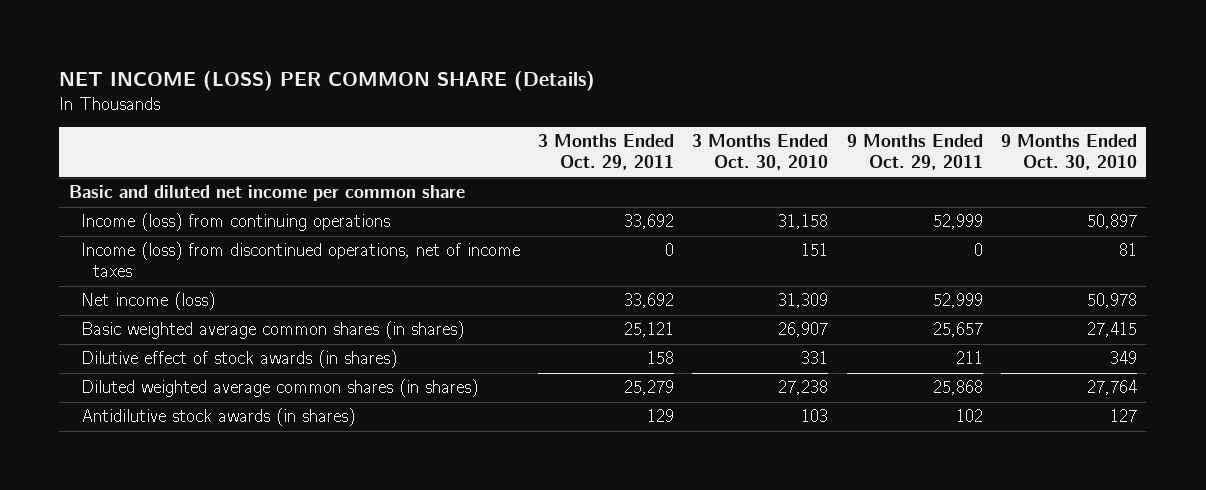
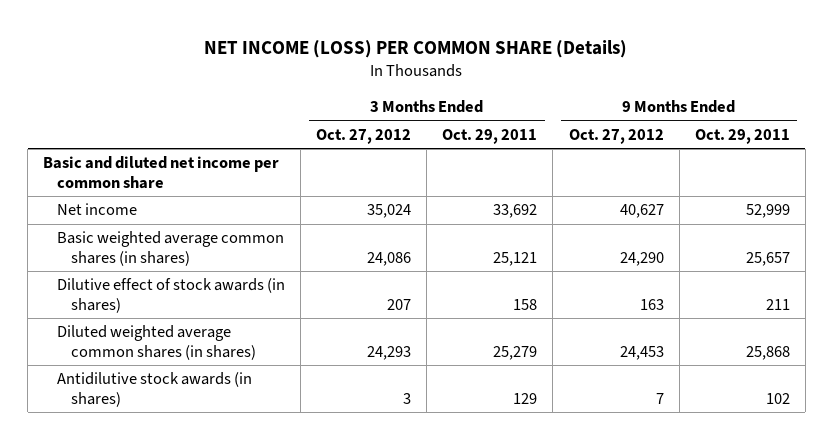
[692,134,829,171] 3 Months Ended Oct. 30, 2010 -> none
[1001,134,1138,171] 9 Months Ended Oct. 30, 2010 -> none
none -> [316,128,412,144] Oct. 27, 2012
none -> [568,128,664,144] Oct. 27, 2012
[80,213,390,232] Income (loss) from continuing operations -> none
[80,242,520,278] Income (loss) from discontinued operations, net of income taxes -> none
[80,292,215,311] Net income (loss) -> [57,203,138,216] Net income

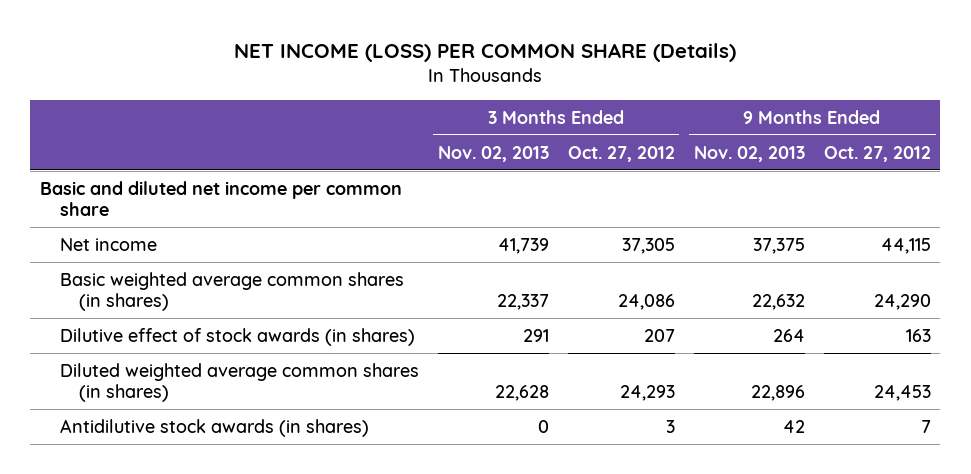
[442,128,538,144] Oct. 29, 2011 -> none
[694,128,790,144] Oct. 29, 2011 -> none
none -> [437,145,549,162] Nov. 02, 2013
none -> [693,145,805,162] Nov. 02, 2013
[367,204,412,219] 35,024 -> [621,237,675,254] 37,305
[619,204,664,219] 40,627 -> [880,237,931,254] 44,115

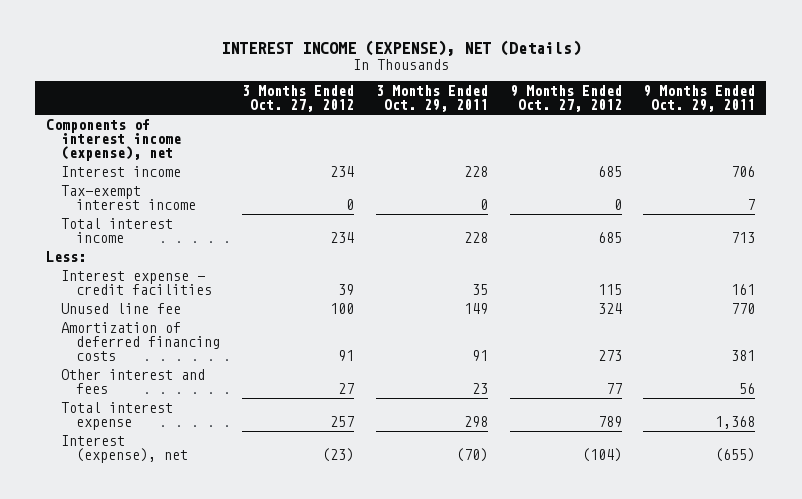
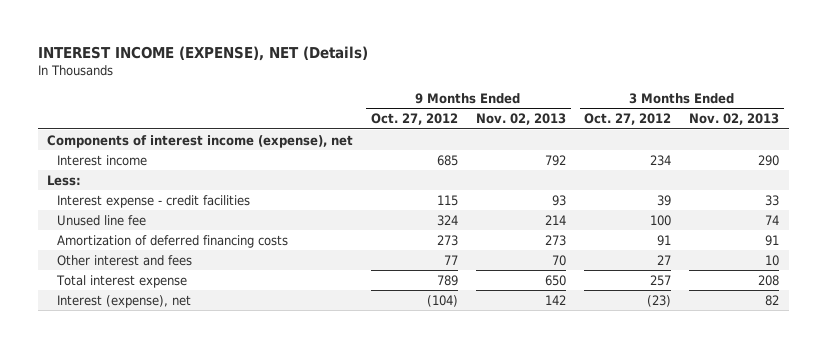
[375,85,488,113] 3 Months Ended Oct. 29, 2011 -> none
[643,85,756,113] 9 Months Ended Oct. 29, 2011 -> none
none -> [476,113,567,126] Nov. 02, 2013
none -> [689,113,780,126] Nov. 02, 2013
[61,184,197,211] Tax-exempt interest income -> none
[61,217,174,244] Total interest income -> none

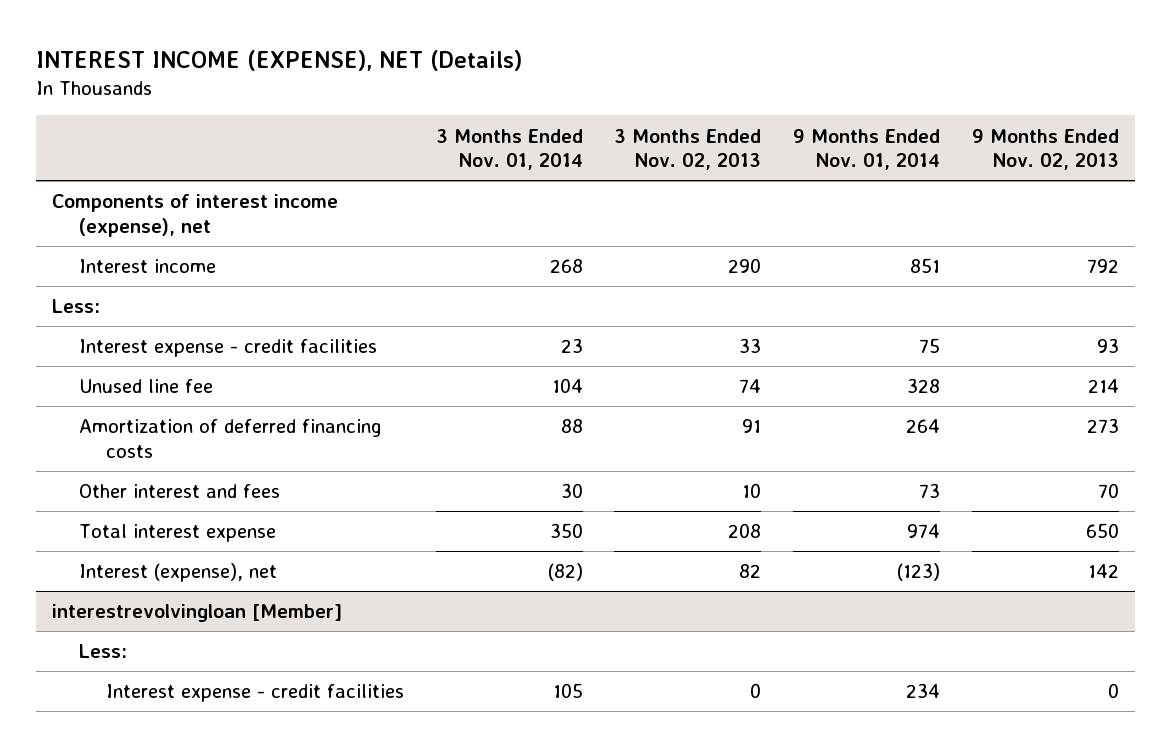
[370,113,458,126] Oct. 27, 2012 -> none
[584,113,672,126] Oct. 27, 2012 -> none
none -> [435,128,583,171] 3 Months Ended Nov. 01, 2014
none -> [793,128,941,171] 9 Months Ended Nov. 01, 2014
none -> [52,604,343,623] interestrevolvingloan [Member]
none -> [79,644,128,659] Less:
none -> [105,684,404,703] Interest expense - credit facilities

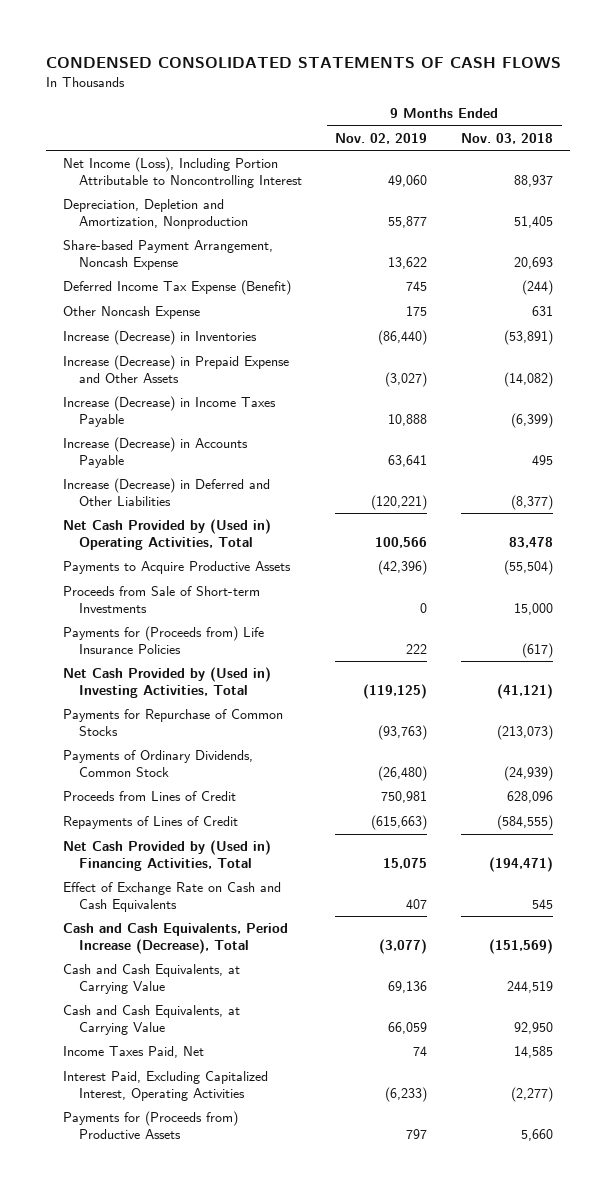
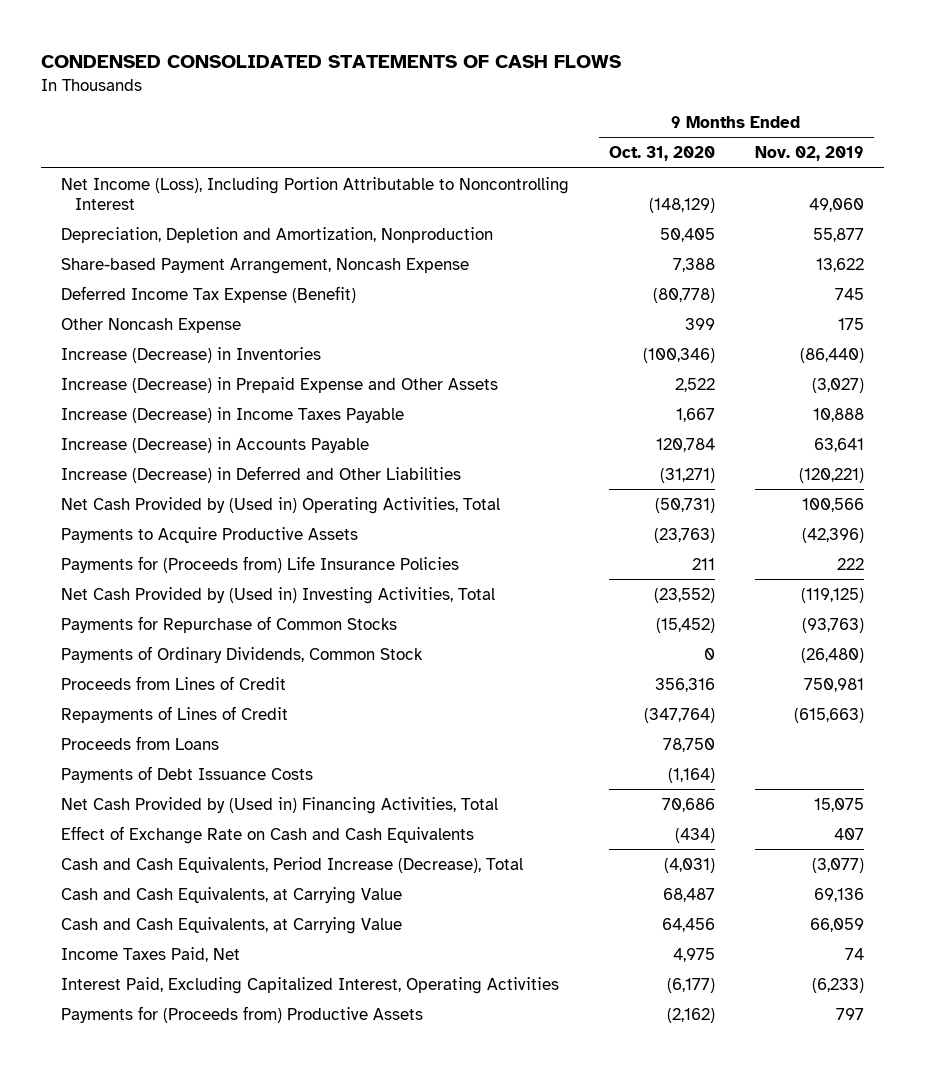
[461,132,554,144] Nov. 03, 2018 -> none
none -> [608,146,715,162] Oct. 31, 2020
[62,586,260,613] Proceeds from Sale of Short-term Investments -> none
none -> [61,735,220,750] Proceeds from Loans
none -> [61,765,314,783] Payments of Debt Issuance Costs

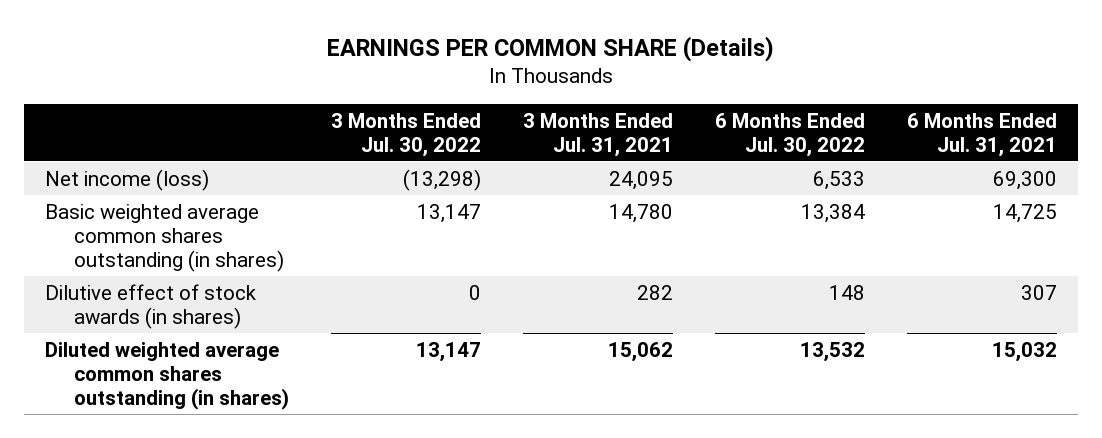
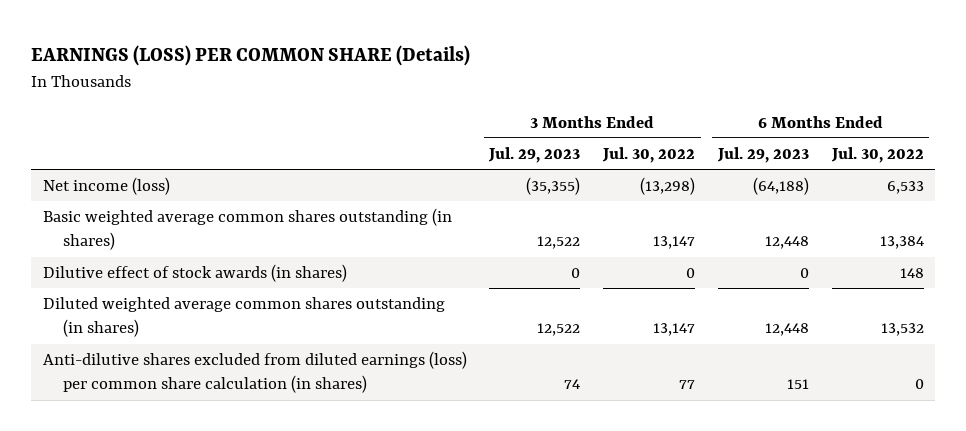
[327,35,775,62] EARNINGS PER COMMON SHARE (Details) -> [31,45,471,67] EARNINGS (LOSS) PER COMMON SHARE (Details)
[523,112,674,157] 3 Months Ended Jul. 31, 2021 -> none
[907,112,1058,157] 6 Months Ended Jul. 31, 2021 -> none
none -> [488,147,581,164] Jul. 29, 2023
none -> [716,147,809,164] Jul. 29, 2023
none -> [42,351,467,394] Anti-dilutive shares excluded from diluted earnings (loss) per common share calculation (in shares)

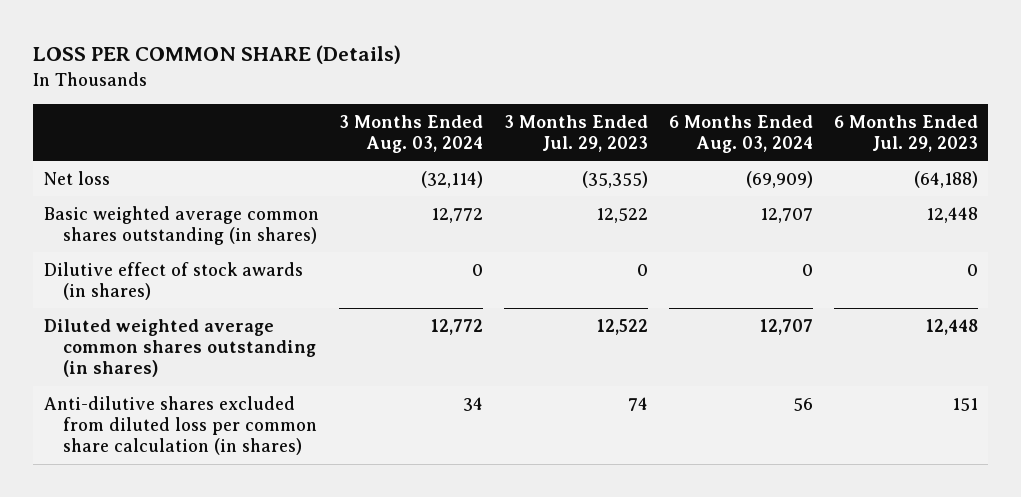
[31,45,471,67] EARNINGS (LOSS) PER COMMON SHARE (Details) -> [33,45,402,65] LOSS PER COMMON SHARE (Details)
[602,147,696,164] Jul. 30, 2022 -> none
[830,147,924,164] Jul. 30, 2022 -> none
none -> [339,114,484,154] 3 Months Ended Aug. 03, 2024
none -> [668,114,813,154] 6 Months Ended Aug. 03, 2024
[42,177,170,196] Net income (loss) -> [43,170,110,185] Net loss
[42,351,467,394] Anti-dilutive shares excluded from diluted earnings (loss) per common share calculation (in shares) -> [43,395,317,456] Anti-dilutive shares excluded from diluted loss per common share calculation (in shares)

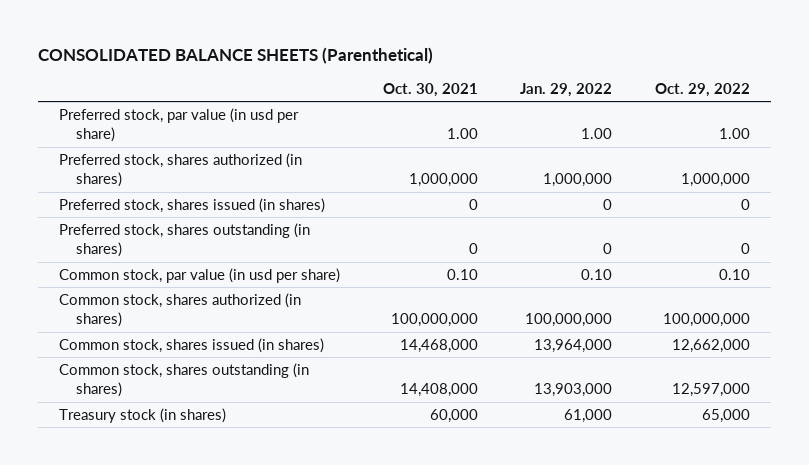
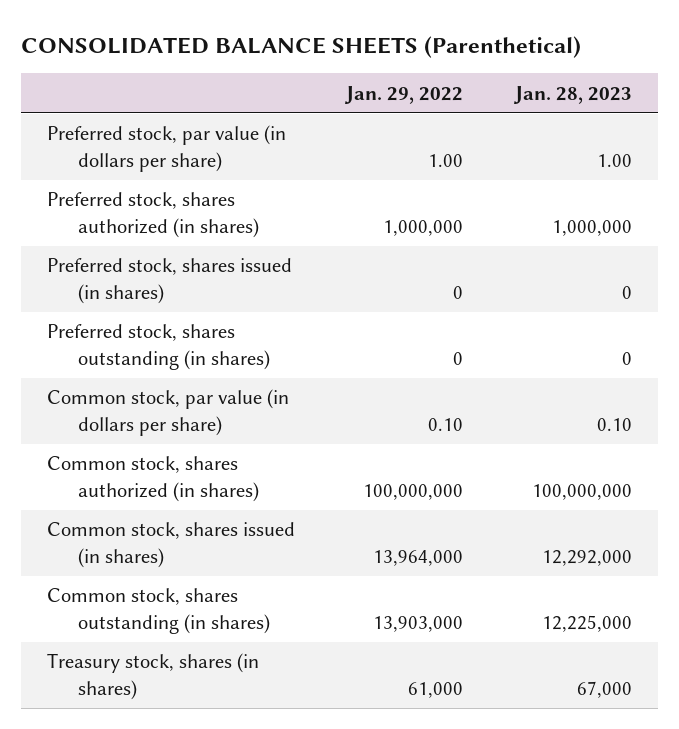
[382,82,478,97] Oct. 30, 2021 -> none
[655,82,751,97] Oct. 29, 2022 -> none
none -> [512,85,632,104] Jan. 28, 2023
[59,108,300,143] Preferred stock, par value (in usd per share) -> [46,125,286,173] Preferred stock, par value (in dollars per share)
[59,268,341,284] Common stock, par value (in usd per share) -> [46,389,289,437] Common stock, par value (in dollars per share)
[59,408,227,424] Treasury stock (in shares) -> [46,653,259,701] Treasury stock, shares (in shares)

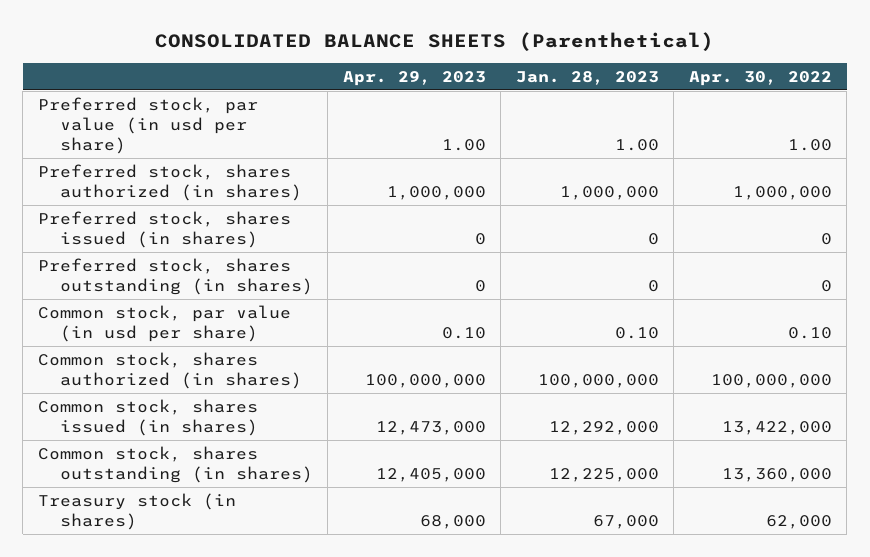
[344,85,464,104] Jan. 29, 2022 -> none
none -> [342,70,486,86] Apr. 29, 2023
none -> [688,70,832,86] Apr. 30, 2022
[46,125,286,173] Preferred stock, par value (in dollars per share) -> [37,96,258,155] Preferred stock, par value (in usd per share)
[46,389,289,437] Common stock, par value (in dollars per share) -> [37,304,291,343] Common stock, par value (in usd per share)
[46,653,259,701] Treasury stock, shares (in shares) -> [37,492,236,531] Treasury stock (in shares)

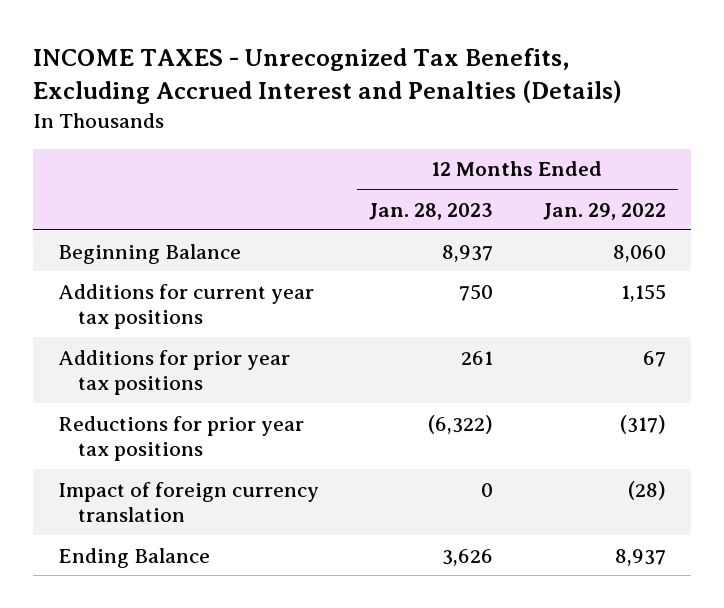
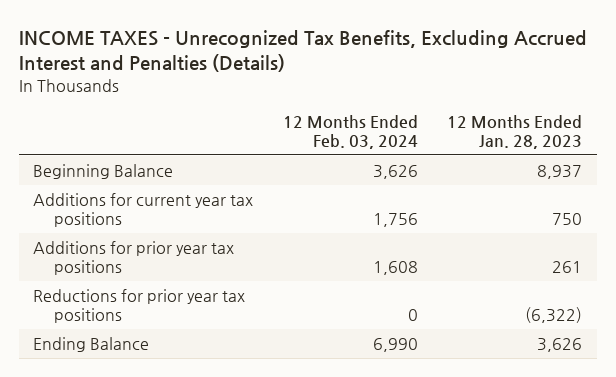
[542,202,666,220] Jan. 29, 2022 -> none
none -> [282,114,418,150] 12 Months Ended Feb. 03, 2024
[58,481,320,522] Impact of foreign currency translation -> none

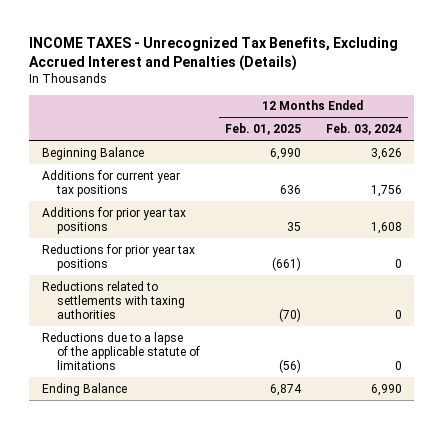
[447,114,583,150] 12 Months Ended Jan. 28, 2023 -> none
none -> [224,123,301,136] Feb. 01, 2025
none -> [41,280,186,320] Reductions related to settlements with taxing authorities
none -> [41,331,201,371] Reductions due to a lapse of the applicable statute of limitations

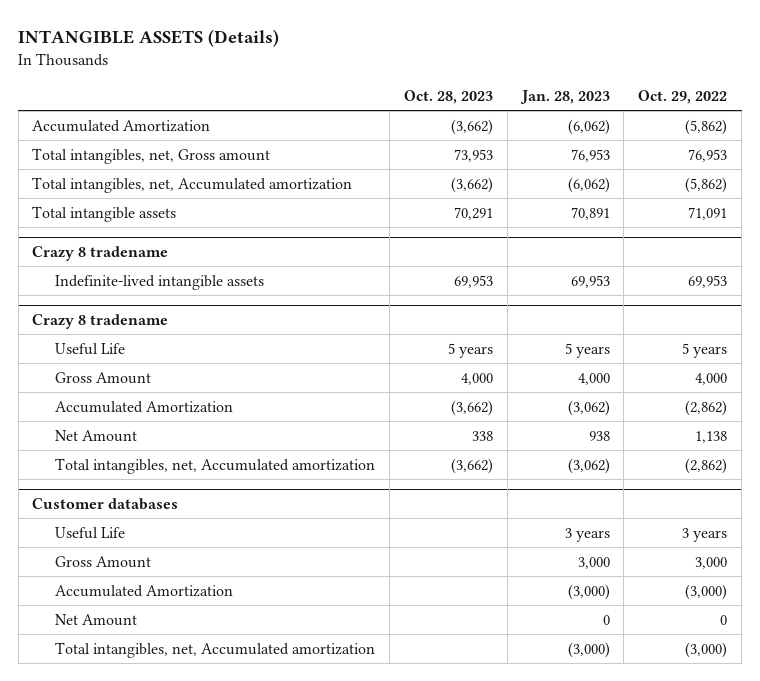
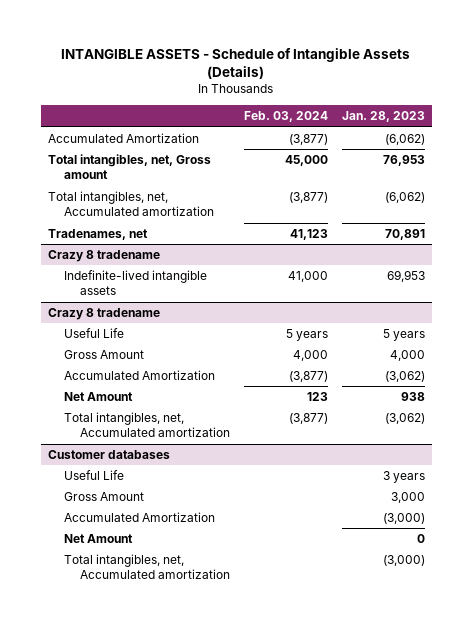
[18,29,280,48] INTANGIBLE ASSETS (Details) -> [61,48,411,80] INTANGIBLE ASSETS - Schedule of Intangible Assets (Details)
[403,89,493,104] Oct. 28, 2023 -> none
[638,89,728,104] Oct. 29, 2022 -> none
none -> [244,111,329,123] Feb. 03, 2024
[32,205,177,222] Total intangible assets -> [47,228,148,240] Tradenames, net

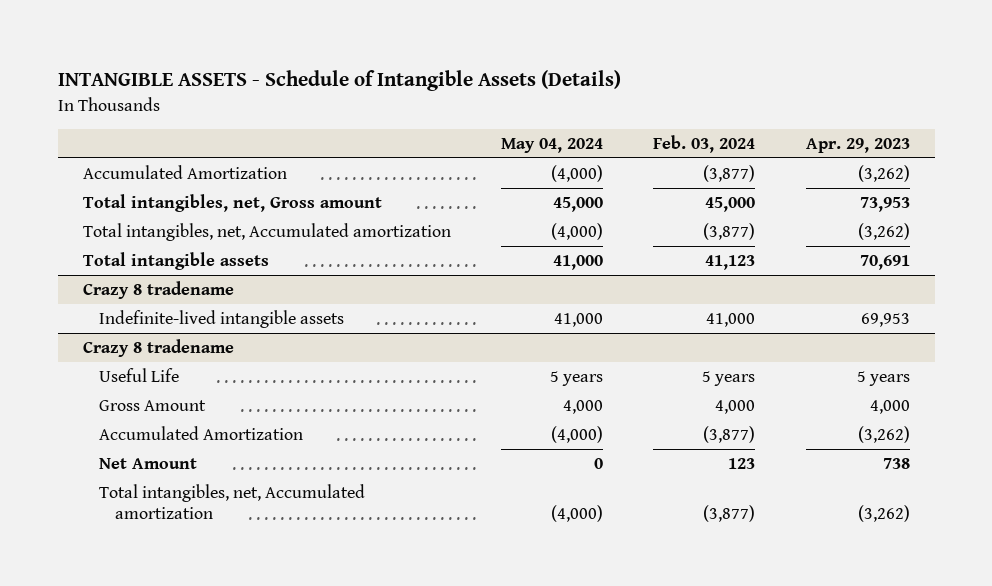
[341,111,425,123] Jan. 28, 2023 -> none
none -> [501,137,604,153] May 04, 2024
none -> [805,137,910,153] Apr. 29, 2023
[47,228,148,240] Tradenames, net -> [82,252,269,271] Total intangible assets
[47,449,170,459] Customer databases -> none
[64,469,125,480] Useful Life -> none
[64,491,145,501] Gross Amount -> none
[64,511,216,522] Accumulated Amortization -> none
[64,533,134,543] Net Amount -> none
[64,553,231,580] Total intangibles, net, Accumulated amortization -> none

